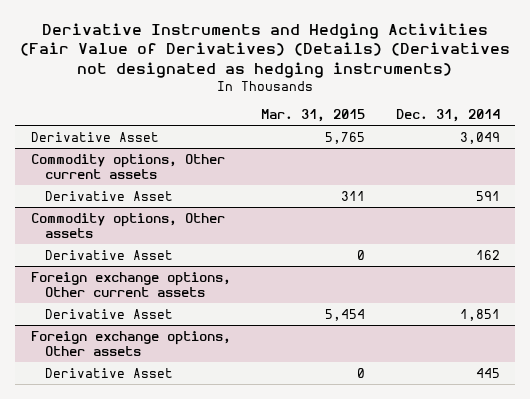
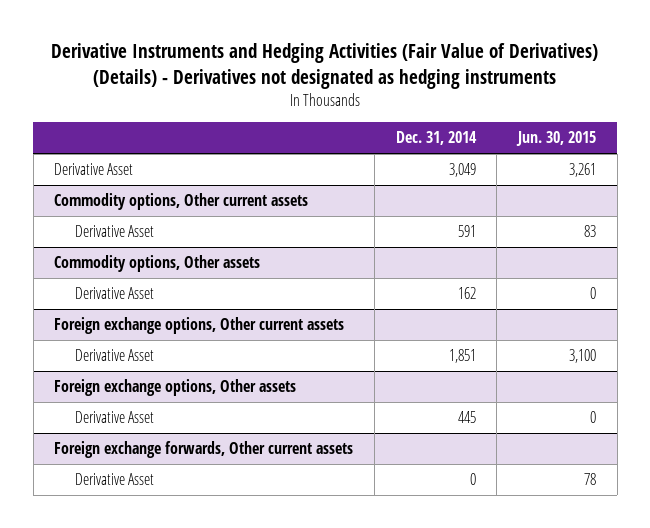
[20,22,511,78] Derivative Instruments and Hedging Activities (Fair Value of Derivatives) (Details) (Derivatives not designated as hedging instruments) -> [51,43,599,89] Derivative Instruments and Hedging Activities (Fair Value of Derivatives) (Details) - Derivatives not designated as hedging instruments
[261,109,366,123] Mar. 31, 2015 -> none
none -> [515,131,596,147] Jun. 30, 2015
none -> [54,441,354,459] Foreign exchange forwards, Other current assets
none -> [75,473,155,486] Derivative Asset

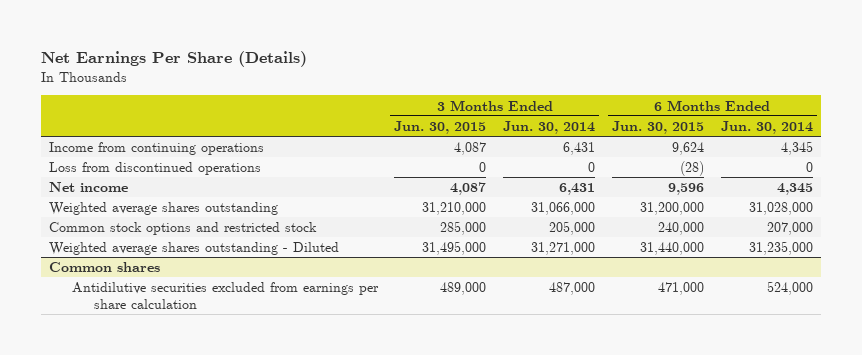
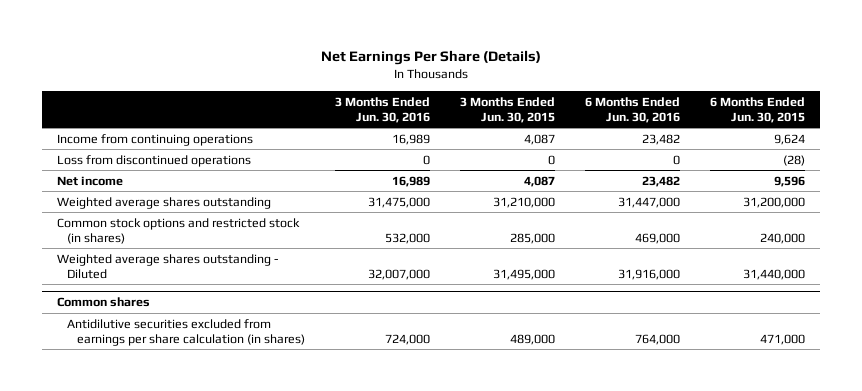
[503,120,596,134] Jun. 30, 2014 -> none
[720,120,813,134] Jun. 30, 2014 -> none
none -> [334,96,430,123] 3 Months Ended Jun. 30, 2016
none -> [584,96,680,123] 6 Months Ended Jun. 30, 2016
[49,222,318,236] Common stock options and restricted stock -> [56,217,300,244] Common stock options and restricted stock (in shares)
[71,282,379,309] Antidilutive securities excluded from earnings per share calculation -> [66,318,305,346] Antidilutive securities excluded from earnings per share calculation (in shares)

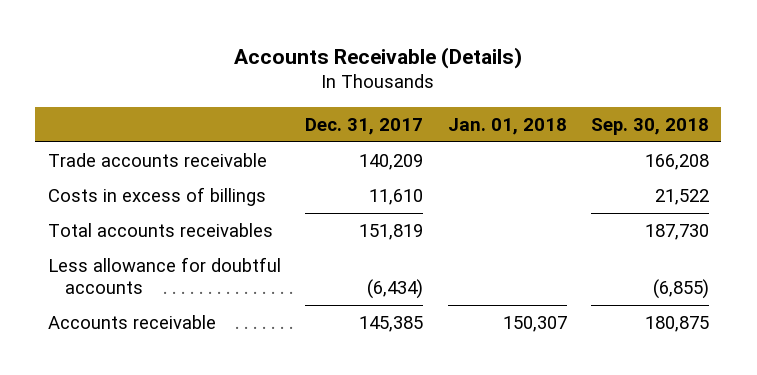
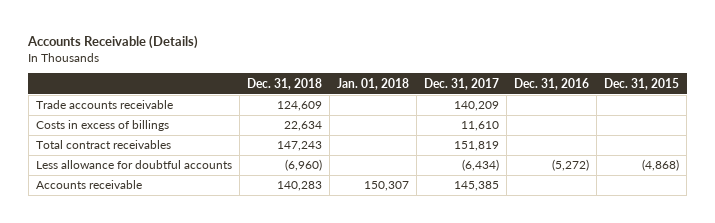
[591,117,710,135] Sep. 30, 2018 -> none
none -> [247,77,323,90] Dec. 31, 2018
none -> [514,77,590,90] Dec. 31, 2016
none -> [604,77,680,90] Dec. 31, 2015
[47,223,273,238] Total accounts receivables -> [36,140,172,150] Total contract receivables

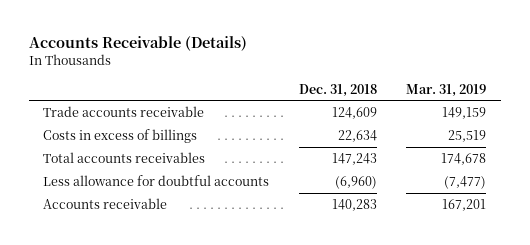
[337,77,410,90] Jan. 01, 2018 -> none
[424,77,500,90] Dec. 31, 2017 -> none
[514,77,590,90] Dec. 31, 2016 -> none
[604,77,680,90] Dec. 31, 2015 -> none
none -> [406,83,487,97] Mar. 31, 2019
[36,140,172,150] Total contract receivables -> [43,152,206,164] Total accounts receivables

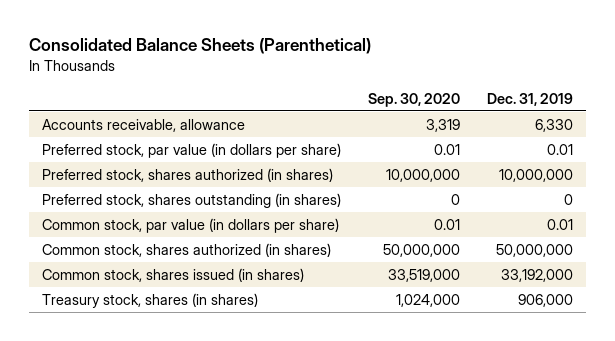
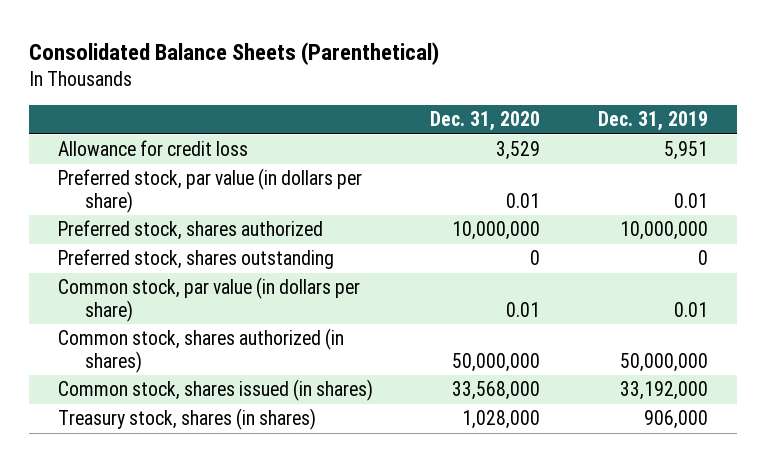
[367,92,460,107] Sep. 30, 2020 -> none
none -> [430,111,541,132] Dec. 31, 2020
[42,118,246,132] Accounts receivable, allowance -> none
none -> [58,140,249,157] Allowance for credit loss
[42,167,334,182] Preferred stock, shares authorized (in shares) -> [58,220,324,241] Preferred stock, shares authorized
[42,192,342,208] Preferred stock, shares outstanding (in shares) -> [58,249,335,270] Preferred stock, shares outstanding

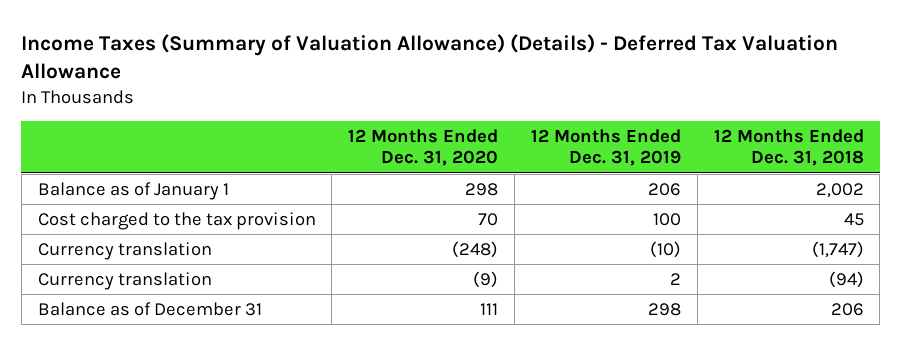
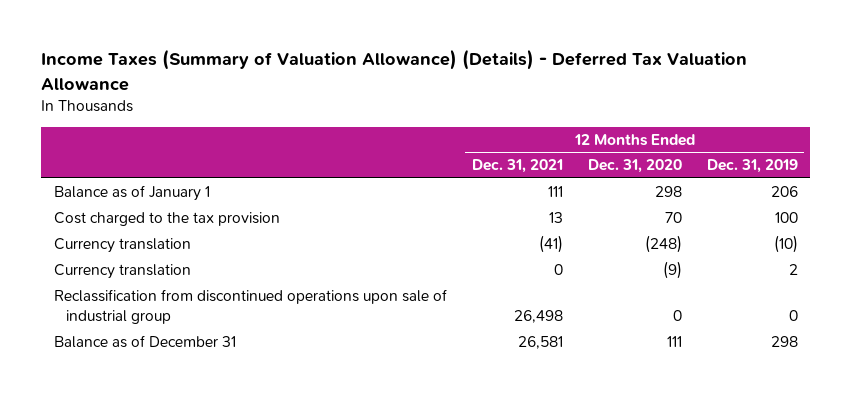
[713,129,864,167] 12 Months Ended Dec. 31, 2018 -> none
none -> [471,159,563,174] Dec. 31, 2021
none -> [53,289,447,325] Reclassification from discontinued operations upon sale of industrial group

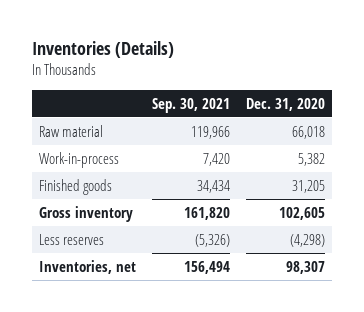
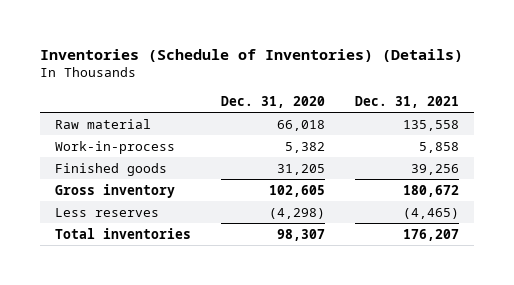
[31,40,174,58] Inventories (Details) -> [39,48,463,62] Inventories (Schedule of Inventories) (Details)
[151,97,230,113] Sep. 30, 2021 -> none
none -> [355,96,460,109] Dec. 31, 2021
[39,259,137,274] Inventories, net -> [54,227,191,239] Total inventories

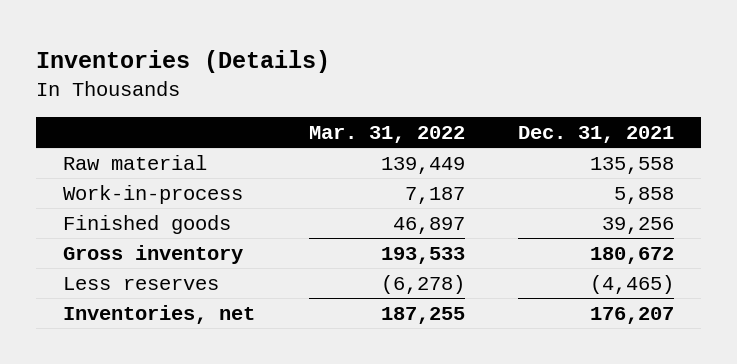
[39,48,463,62] Inventories (Schedule of Inventories) (Details) -> [36,50,331,74] Inventories (Details)
[220,96,325,109] Dec. 31, 2020 -> none
none -> [308,125,465,143] Mar. 31, 2022
[54,227,191,239] Total inventories -> [63,304,256,324] Inventories, net

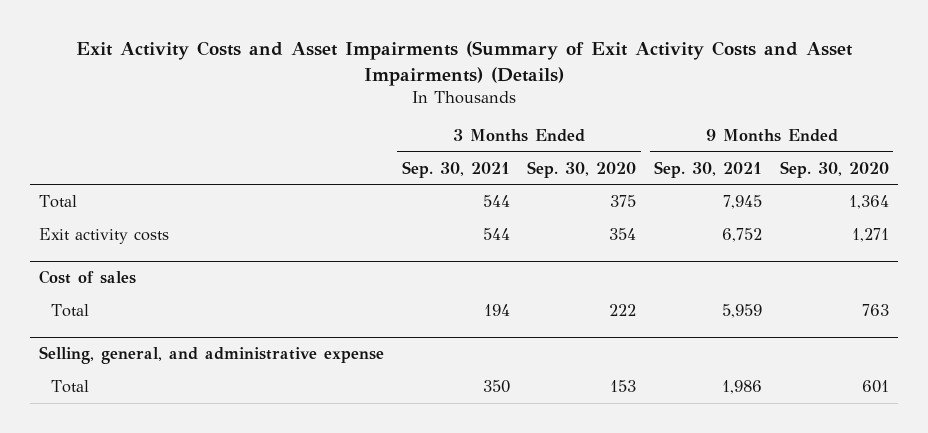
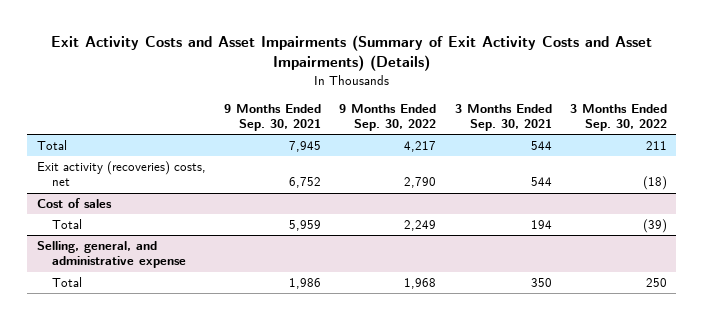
[527,160,637,178] Sep. 30, 2020 -> none
[780,160,890,178] Sep. 30, 2020 -> none
none -> [339,103,437,132] 9 Months Ended Sep. 30, 2022
none -> [570,103,668,132] 3 Months Ended Sep. 30, 2022
[38,227,169,244] Exit activity costs -> [36,161,206,187] Exit activity (recoveries) costs, net

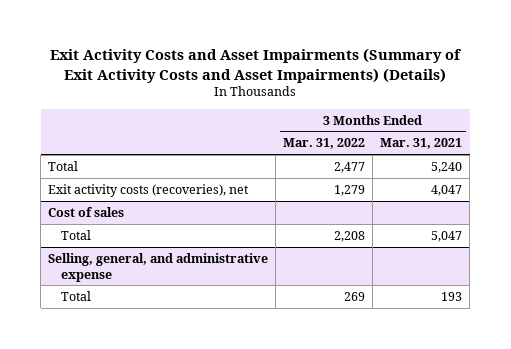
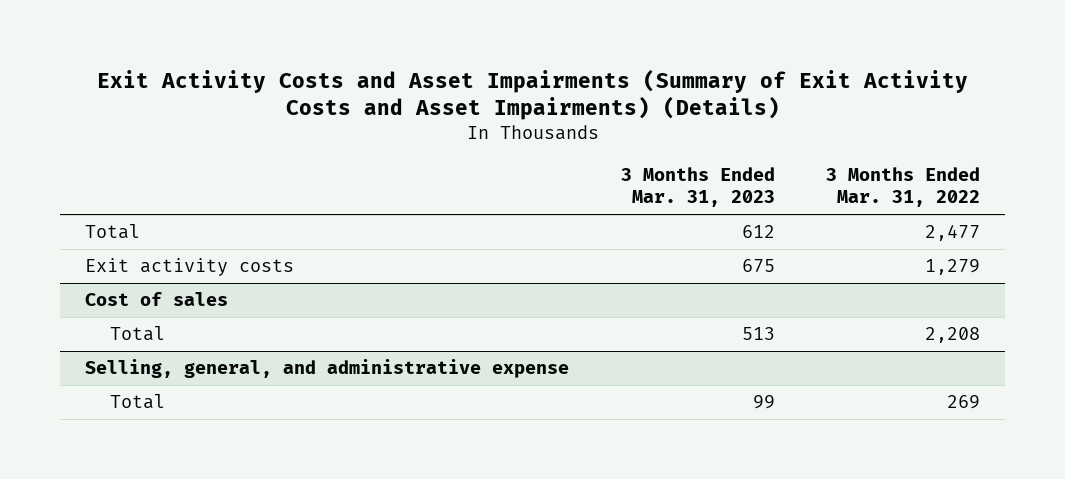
[380,138,463,150] Mar. 31, 2021 -> none
none -> [620,166,775,208] 3 Months Ended Mar. 31, 2023
[48,183,250,197] Exit activity costs (recoveries), net -> [85,258,295,277] Exit activity costs

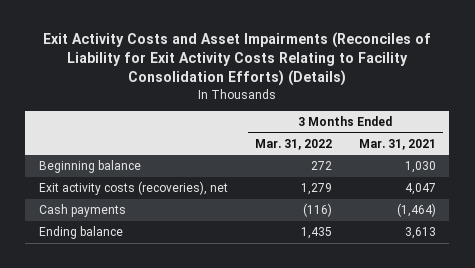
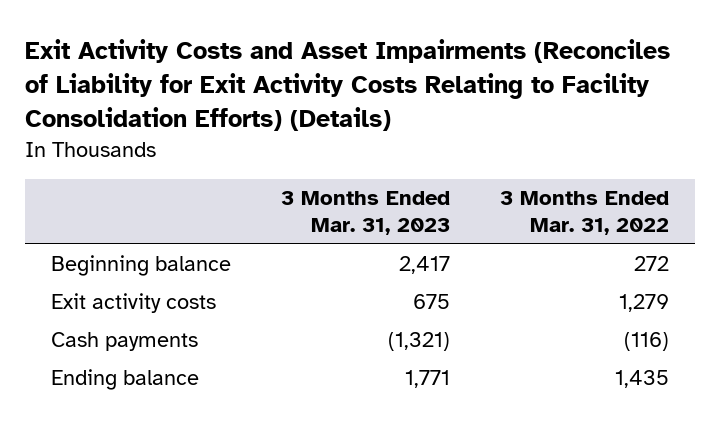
[358,138,436,150] Mar. 31, 2021 -> none
none -> [280,191,450,236] 3 Months Ended Mar. 31, 2023
[38,181,228,196] Exit activity costs (recoveries), net -> [50,293,216,314] Exit activity costs

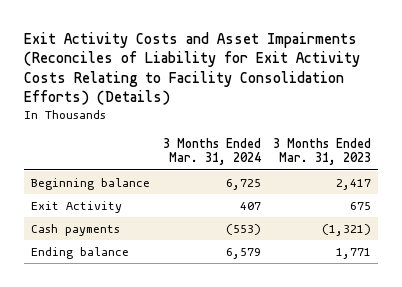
[500,191,670,236] 3 Months Ended Mar. 31, 2022 -> none
none -> [162,137,261,166] 3 Months Ended Mar. 31, 2024
[50,293,216,314] Exit activity costs -> [30,200,122,213] Exit Activity

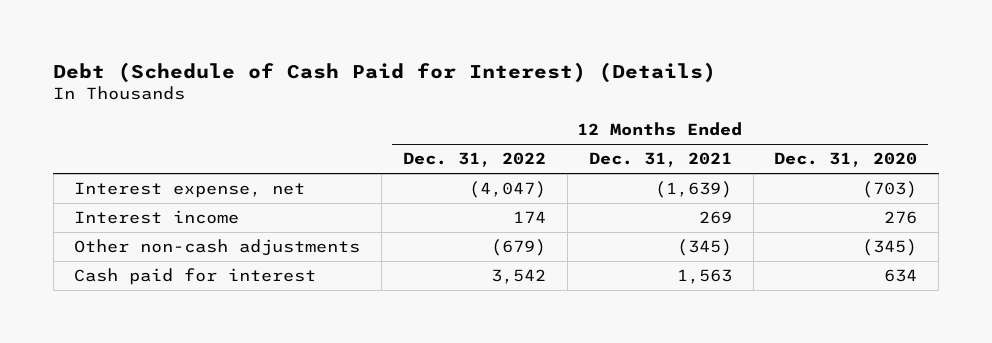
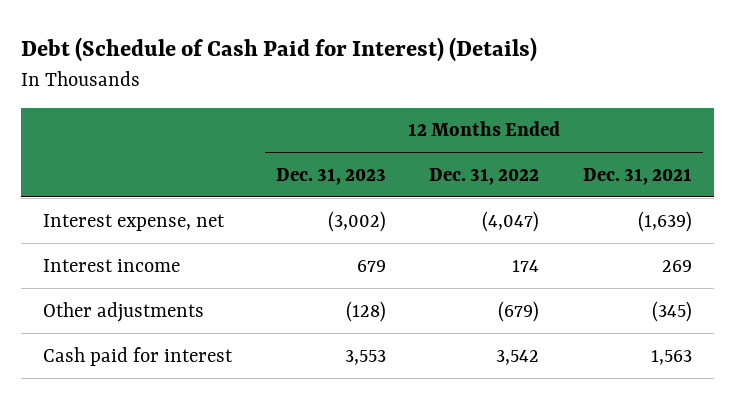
[774,152,918,168] Dec. 31, 2020 -> none
none -> [275,167,386,185] Dec. 31, 2023
[74,239,361,257] Other non-cash adjustments -> [43,301,205,322] Other adjustments

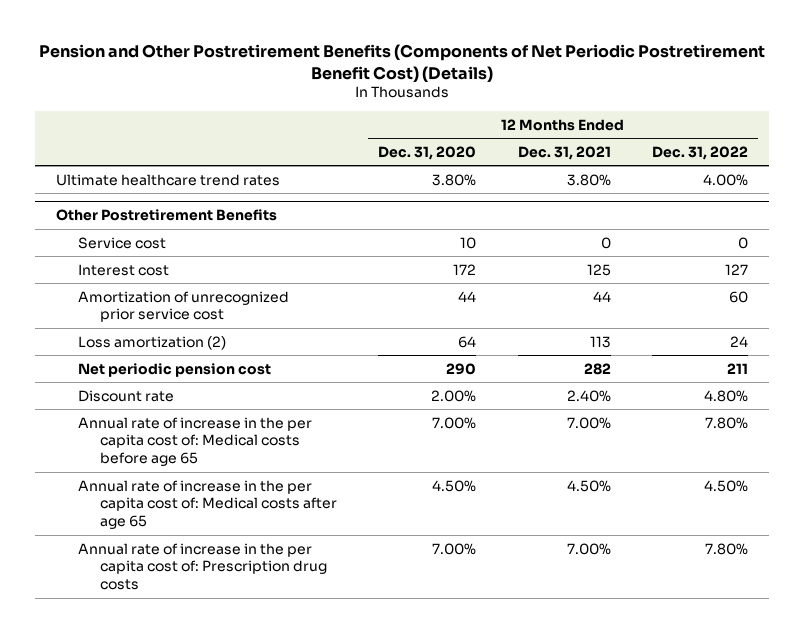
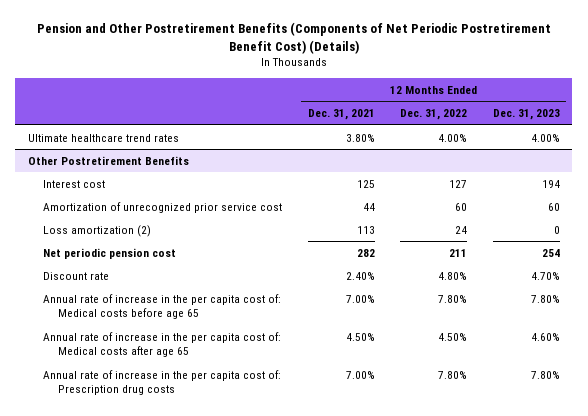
[378,145,477,160] Dec. 31, 2020 -> none
none -> [492,109,560,121] Dec. 31, 2023
[77,236,166,249] Service cost -> none

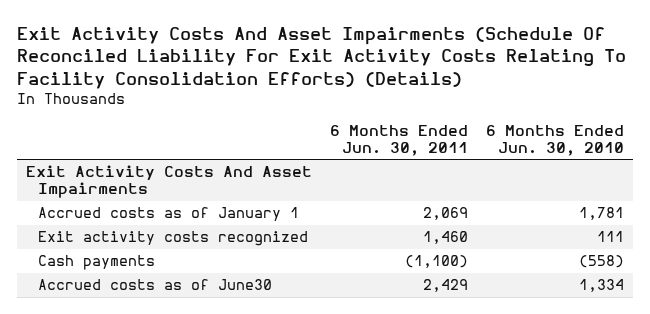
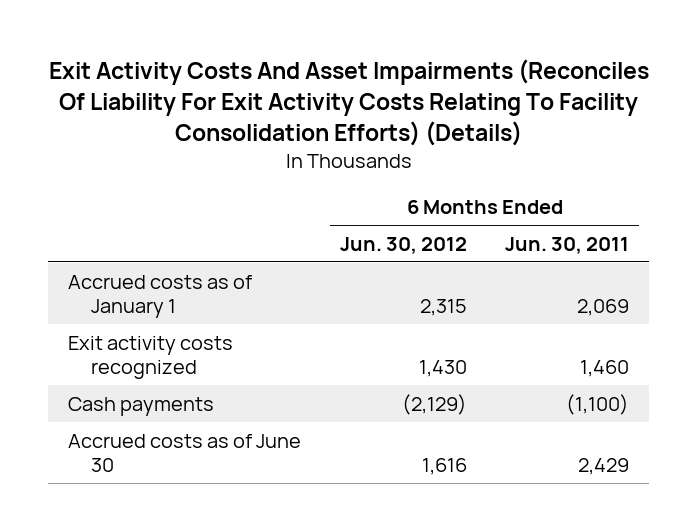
[17,26,627,89] Exit Activity Costs And Asset Impairments (Schedule Of Reconciled Liability For Exit Activity Costs Relating To Facility Consolidation Efforts) (Details) -> [48,59,649,147] Exit Activity Costs And Asset Impairments (Reconciles Of Liability For Exit Activity Costs Relating To Facility Consolidation Efforts) (Details)
[485,124,624,156] 6 Months Ended Jun. 30, 2010 -> none
none -> [339,236,467,254] Jun. 30, 2012
[26,165,313,199] Exit Activity Costs And Asset Impairments -> none
[37,279,272,291] Accrued costs as of June30 -> [67,433,301,472] Accrued costs as of June 30

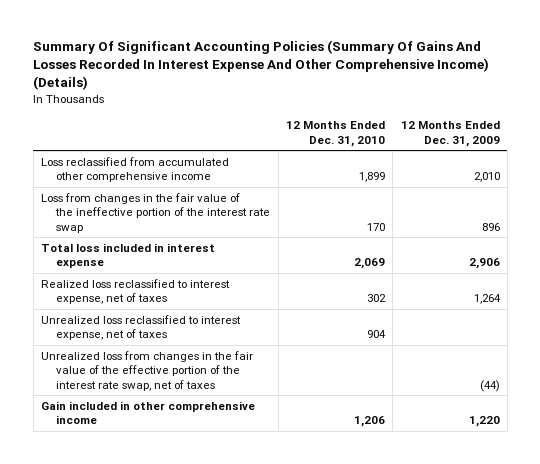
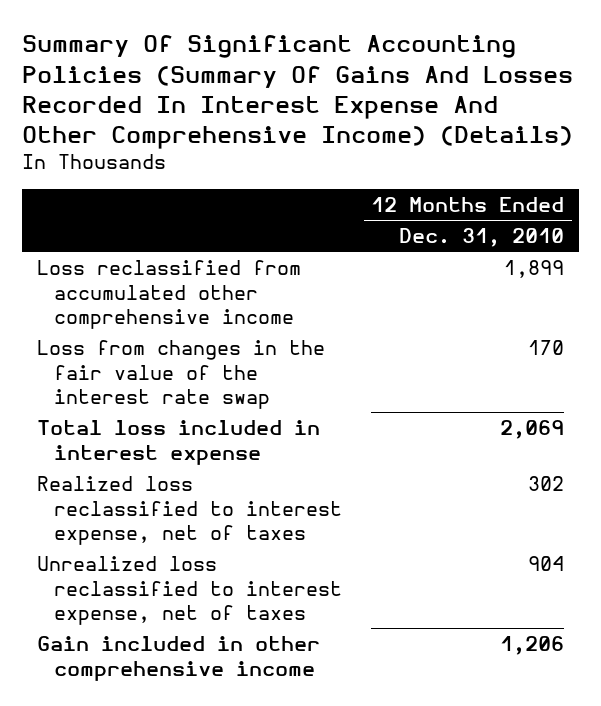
[400,121,500,147] 12 Months Ended Dec. 31, 2009 -> none
[40,192,271,233] Loss from changes in the fair value of the ineffective portion of the interest rate swap -> [36,339,325,410] Loss from changes in the fair value of the interest rate swap
[40,350,253,391] Unrealized loss from changes in the fair value of the effective portion of the interest rate swap, net of taxes -> none

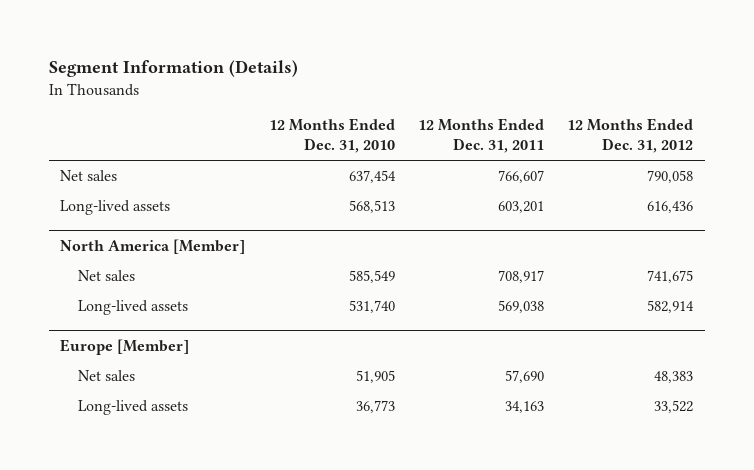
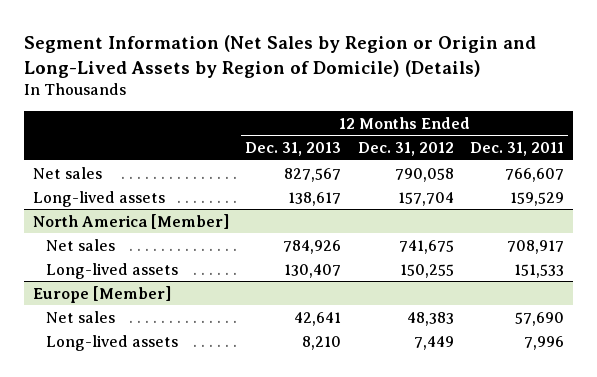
[48,60,298,78] Segment Information (Details) -> [24,35,537,78] Segment Information (Net Sales by Region or Origin and Long-Lived Assets by Region of Domicile) (Details)
[268,118,395,154] 12 Months Ended Dec. 31, 2010 -> none
none -> [245,142,342,157] Dec. 31, 2013
[498,201,545,214] 603,201 -> [510,191,565,206] 159,529
[647,201,694,214] 616,436 -> [397,191,454,206] 157,704
[498,300,545,314] 569,038 -> [514,263,565,278] 151,533
[647,300,695,314] 582,914 -> [399,263,454,278] 150,255
[505,401,545,414] 34,163 -> [524,335,565,350] 7,996
[654,400,694,414] 33,522 -> [413,335,454,350] 7,449

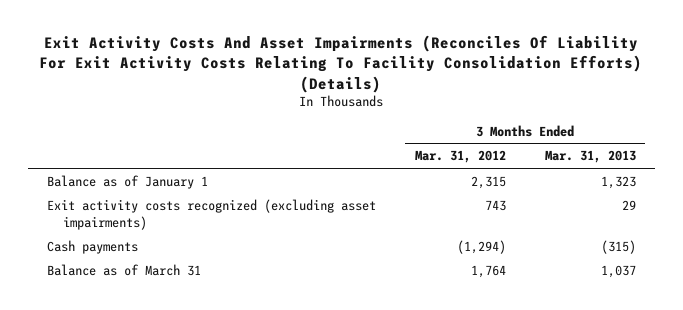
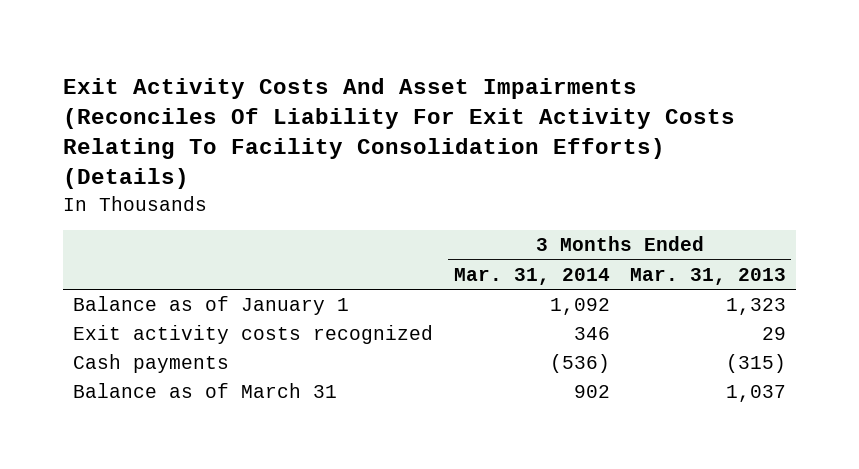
[414,150,506,164] Mar. 31, 2012 -> none
none -> [453,267,610,285] Mar. 31, 2014
[46,198,376,230] Exit activity costs recognized (excluding asset impairments) -> [73,325,434,345] Exit activity costs recognized

